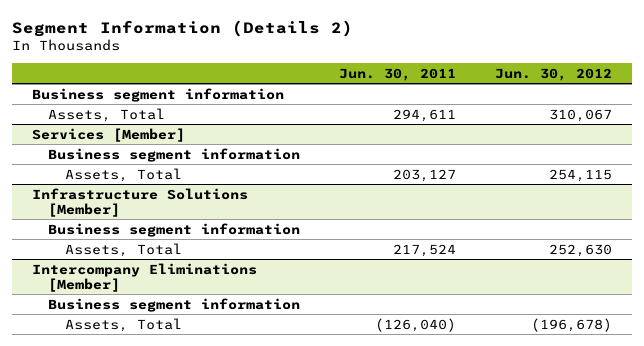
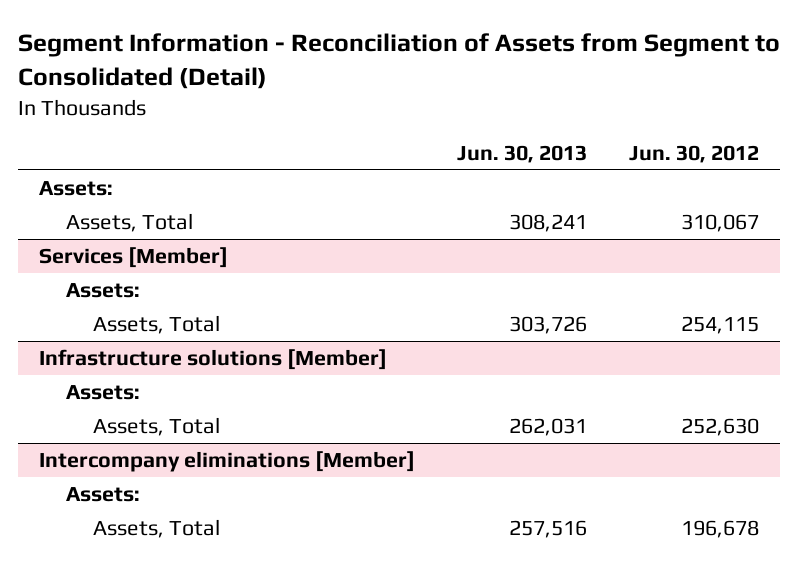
[12,19,354,37] Segment Information (Details 2) -> [17,33,780,90] Segment Information - Reconciliation of Assets from Segment to Consolidated (Detail)
[339,67,457,81] Jun. 30, 2011 -> none
none -> [456,145,587,164] Jun. 30, 2013
[31,87,284,102] Business segment information -> [38,180,113,196] Assets:
[48,147,301,162] Business segment information -> [65,282,140,298] Assets:
[31,187,248,217] Infrastructure Solutions [Member] -> [38,348,387,370] Infrastructure solutions [Member]
[48,222,301,237] Business segment information -> [65,384,140,400] Assets:
[31,262,257,292] Intercompany Eliminations [Member] -> [38,450,415,472] Intercompany eliminations [Member]
[48,297,301,312] Business segment information -> [65,486,140,502] Assets:
[531,317,613,332] (196,678) -> [681,519,760,538] 196,678

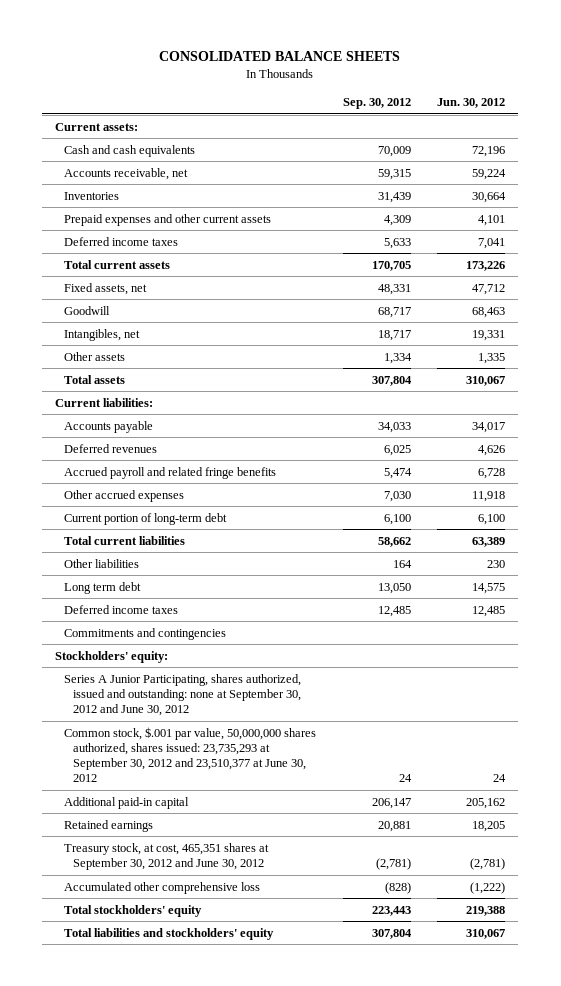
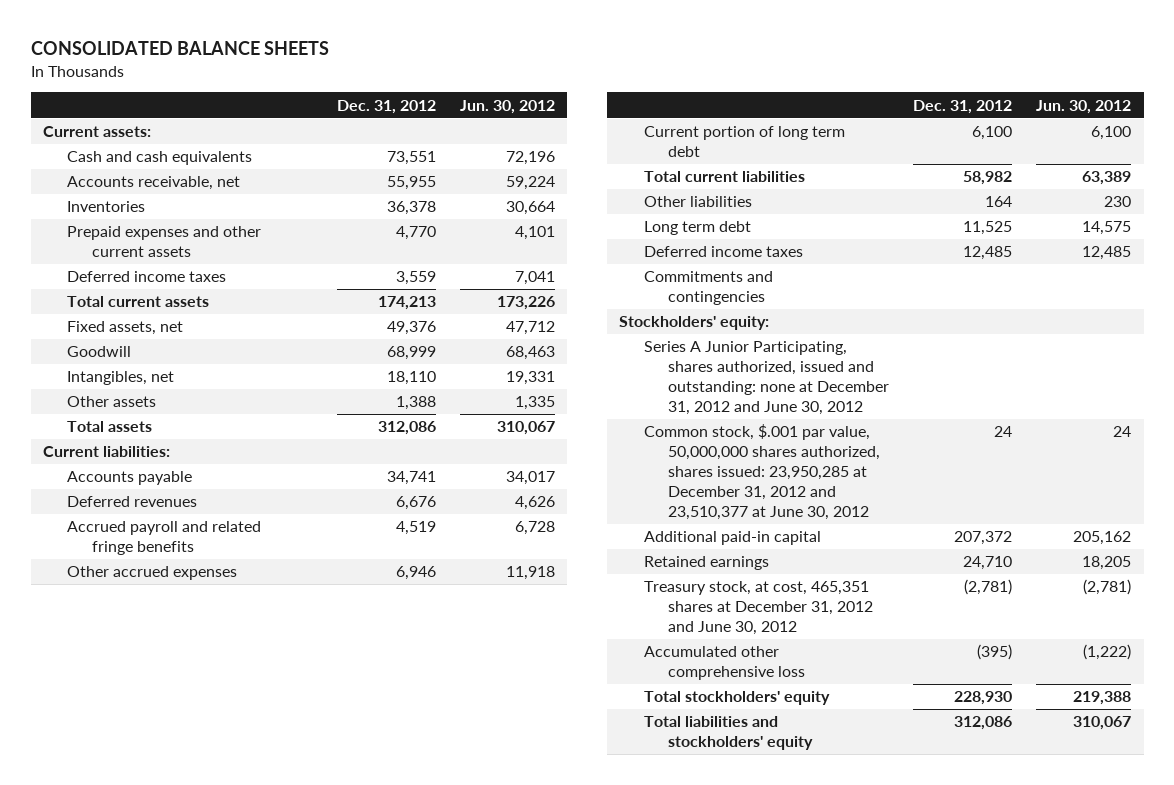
[342,98,411,110] Sep. 30, 2012 -> none
none -> [337,99,437,114] Dec. 31, 2012
[64,512,228,525] Current portion of long-term debt -> [643,126,845,158] Current portion of long term debt
[64,673,302,717] Series A Junior Participating, shares authorized, issued and outstanding: none at September 30, 2012 and June 30, 2012 -> [643,341,890,416] Series A Junior Participating, shares authorized, issued and outstanding: none at December 31, 2012 and June 30, 2012
[64,726,317,783] Common stock, $.001 par value, 50,000,000 shares authorized, shares issued: 23,735,293 at September 30, 2012 and 23,510,377 at June 30, 2012 -> [643,424,881,521] Common stock, $.001 par value, 50,000,000 shares authorized, shares issued: 23,950,285 at December 31, 2012 and 23,510,377 at June 30, 2012
[64,842,270,870] Treasury stock, at cost, 465,351 shares at September 30, 2012 and June 30, 2012 -> [643,581,874,636] Treasury stock, at cost, 465,351 shares at December 31, 2012 and June 30, 2012

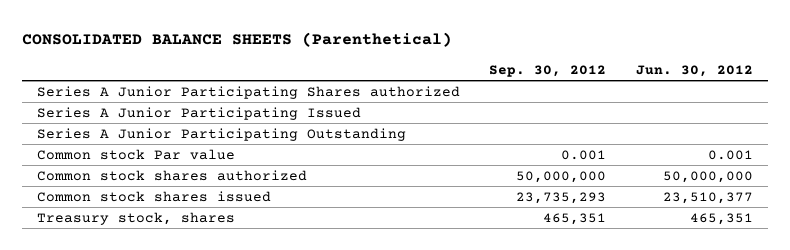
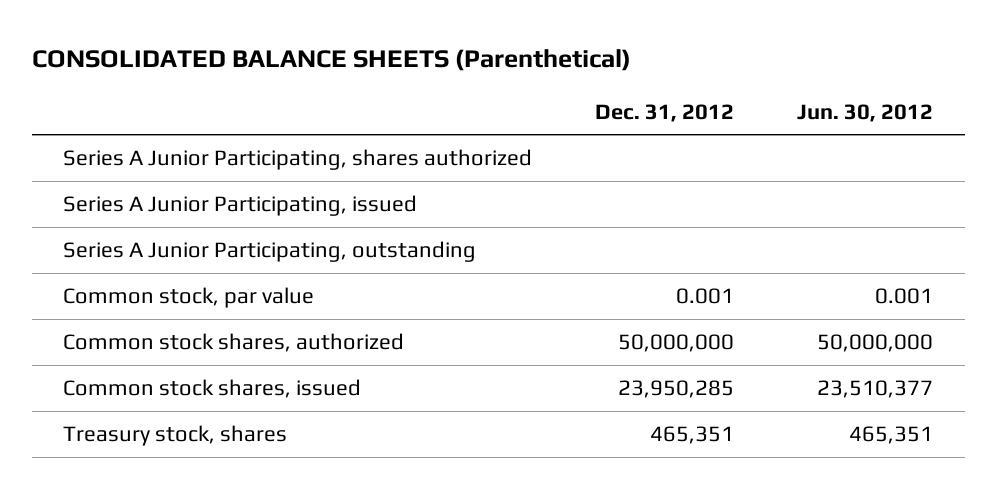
[489,64,607,77] Sep. 30, 2012 -> none
none -> [595,103,735,122] Dec. 31, 2012
[36,85,460,99] Series A Junior Participating Shares authorized -> [63,149,533,171] Series A Junior Participating, shares authorized
[36,106,361,120] Series A Junior Participating Issued -> [63,195,418,217] Series A Junior Participating, issued
[36,127,406,141] Series A Junior Participating Outstanding -> [63,241,477,263] Series A Junior Participating, outstanding
[36,148,235,160] Common stock Par value -> [63,287,315,309] Common stock, par value
[36,169,307,181] Common stock shares authorized -> [63,333,405,353] Common stock shares, authorized
[36,190,271,202] Common stock shares issued -> [63,379,362,399] Common stock shares, issued

